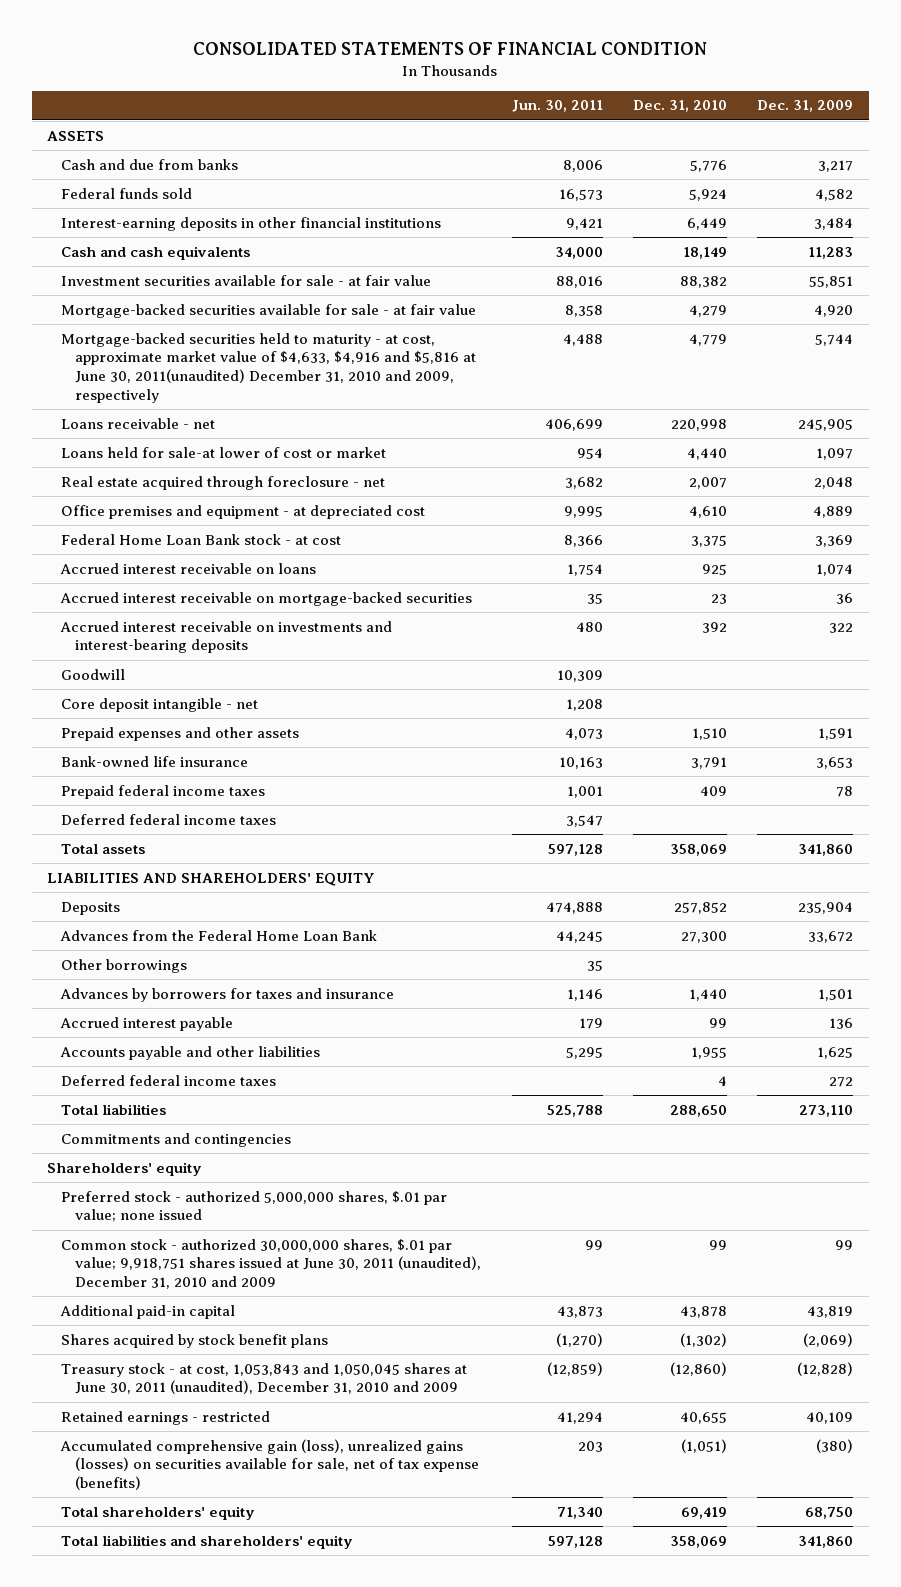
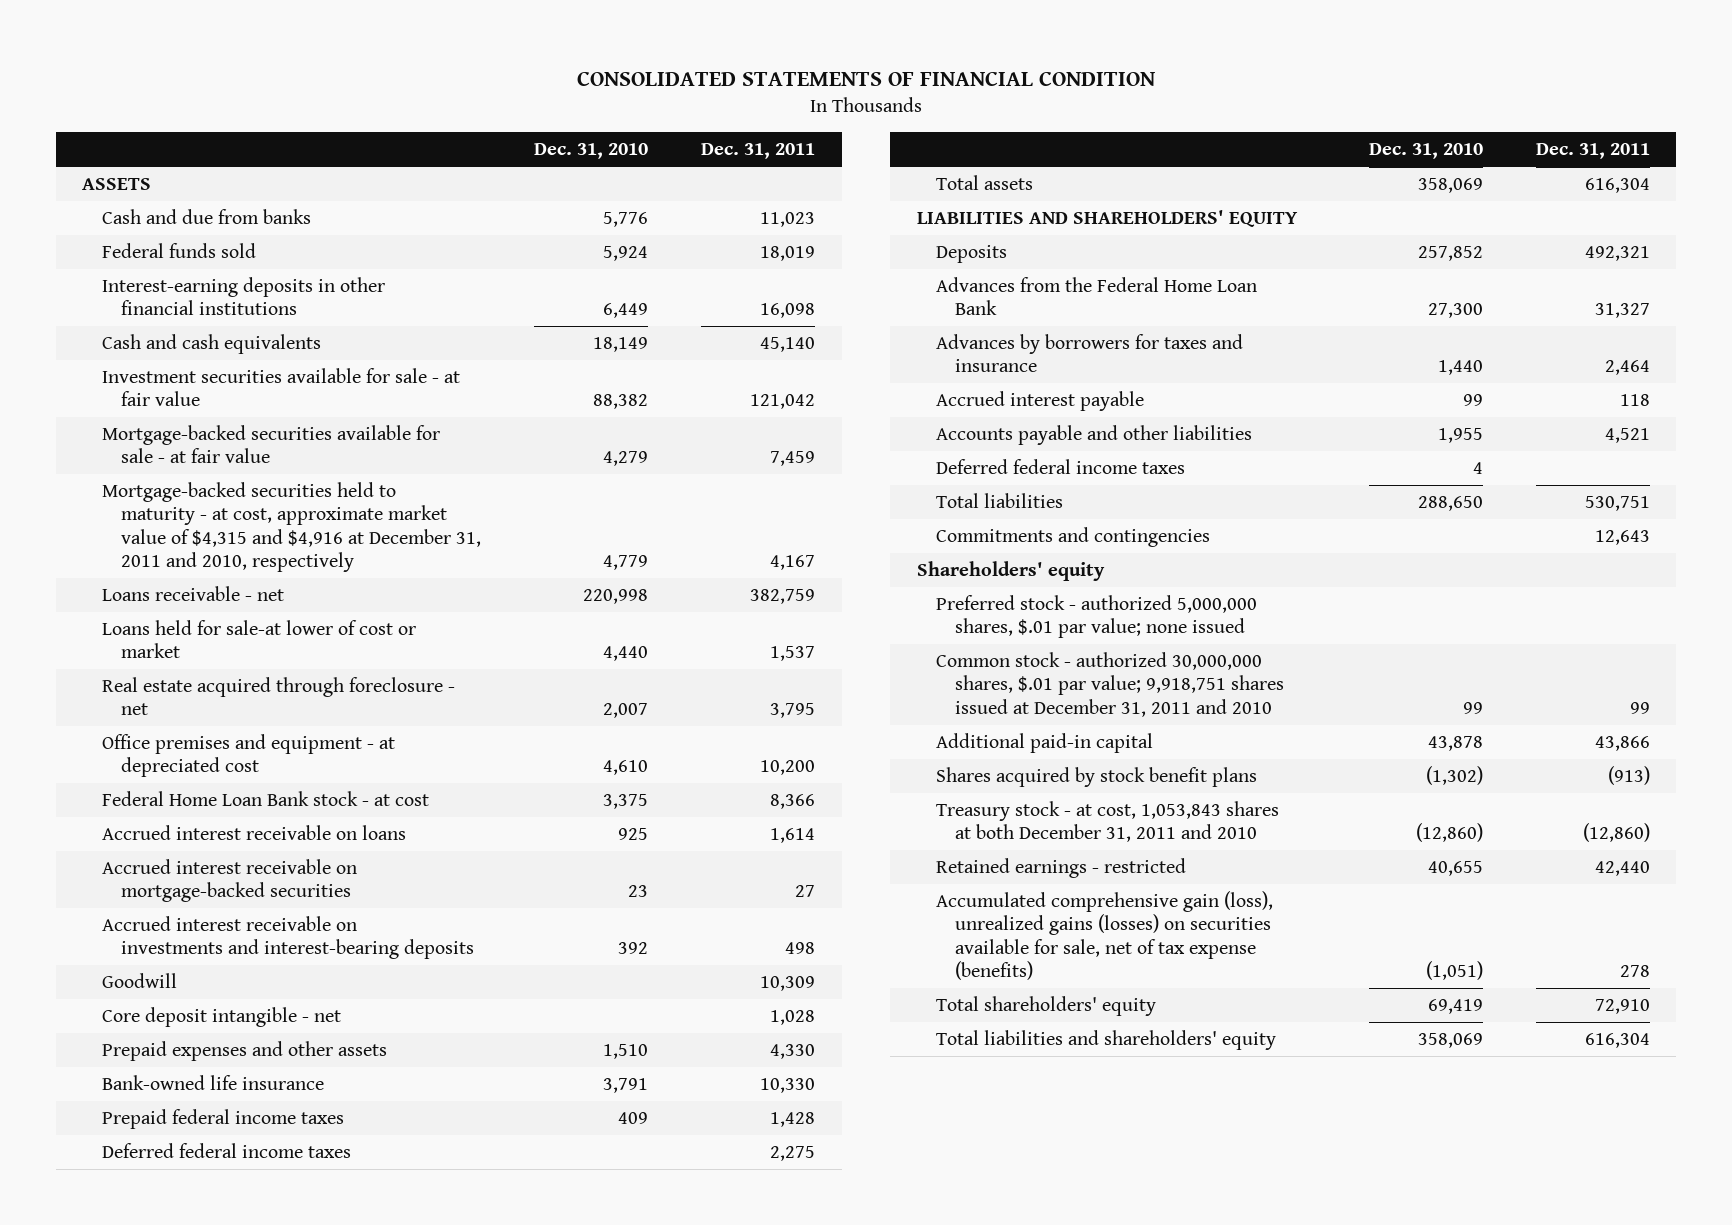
[511,100,603,113] Jun. 30, 2011 -> none
[757,100,854,113] Dec. 31, 2009 -> none
none -> [701,143,816,160] Dec. 31, 2011
[61,332,477,403] Mortgage-backed securities held to maturity - at cost, approximate market value of $4,633, $4,916 and $5,816 at June 30, 2011(unaudited) December 31, 2010 and 2009, respectively -> [101,482,481,572] Mortgage-backed securities held to maturity - at cost, approximate market value of $4,315 and $4,916 at December 31, 2011 and 2010, respectively
[61,958,188,973] Other borrowings -> none
[61,1238,482,1289] Common stock - authorized 30,000,000 shares, $.01 par value; 9,918,751 shares issued at June 30, 2011 (unaudited), December 31, 2010 and 2009 -> [936,652,1285,717] Common stock - authorized 30,000,000 shares, $.01 par value; 9,918,751 shares issued at December 31, 2011 and 2010
[61,1362,468,1395] Treasury stock - at cost, 1,053,843 and 1,050,045 shares at June 30, 2011 (unaudited), December 31, 2010 and 2009 -> [936,801,1280,843] Treasury stock - at cost, 1,053,843 shares at both December 31, 2011 and 2010

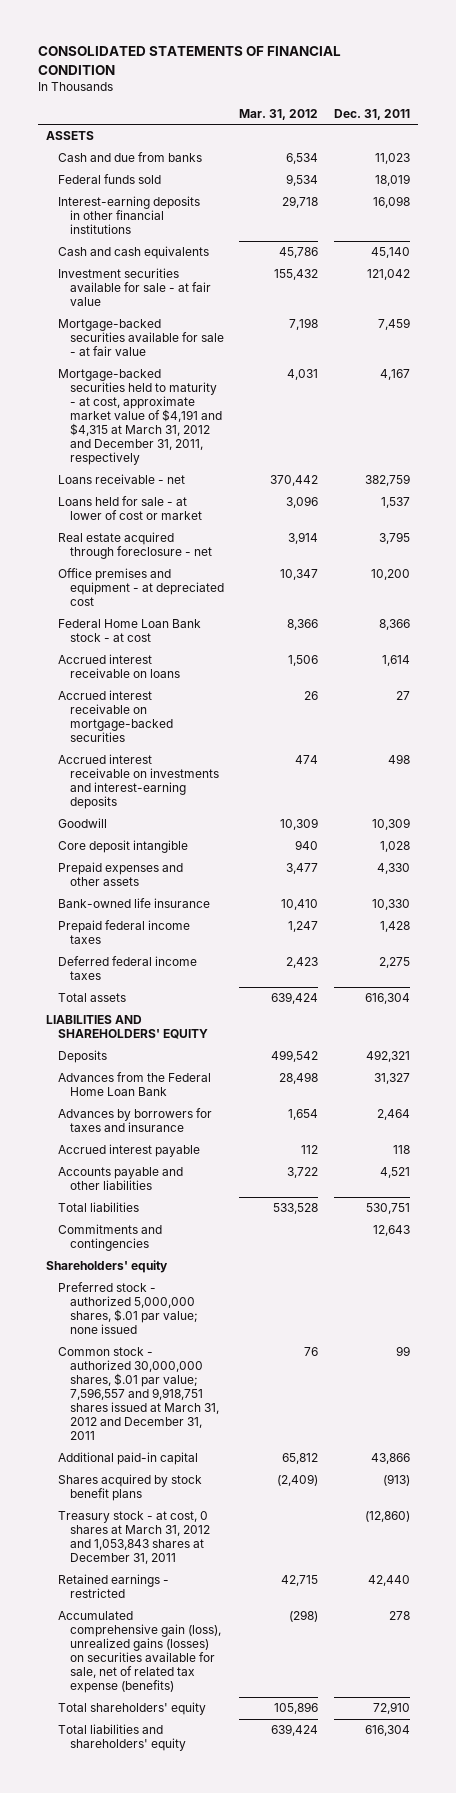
[533,143,648,160] Dec. 31, 2010 -> none
none -> [239,109,319,121] Mar. 31, 2012
[101,482,481,572] Mortgage-backed securities held to maturity - at cost, approximate market value of $4,315 and $4,916 at December 31, 2011 and 2010, respectively -> [57,369,222,466] Mortgage-backed securities held to maturity - at cost, approximate market value of $4,191 and $4,315 at March 31, 2012 and December 31, 2011, respectively
[101,620,416,659] Loans held for sale-at lower of cost or market -> [57,496,202,521] Loans held for sale - at lower of cost or market
[101,916,474,960] Accrued interest receivable on investments and interest-bearing deposits -> [57,754,219,810] Accrued interest receivable on investments and interest-earning deposits
[101,1007,341,1028] Core deposit intangible - net -> [57,840,188,854] Core deposit intangible
[936,459,1186,475] Deferred federal income taxes -> none
[936,652,1285,717] Common stock - authorized 30,000,000 shares, $.01 par value; 9,918,751 shares issued at December 31, 2011 and 2010 -> [57,1347,219,1441] Common stock - authorized 30,000,000 shares, $.01 par value; 7,596,557 and 9,918,751 shares issued at March 31, 2012 and December 31, 2011
[936,801,1280,843] Treasury stock - at cost, 1,053,843 shares at both December 31, 2011 and 2010 -> [57,1511,210,1565] Treasury stock - at cost, 0 shares at March 31, 2012 and 1,053,843 shares at December 31, 2011
[936,891,1274,980] Accumulated comprehensive gain (loss), unrealized gains (losses) on securities available for sale, net of tax expense (benefits) -> [57,1611,221,1694] Accumulated comprehensive gain (loss), unrealized gains (losses) on securities available for sale, net of related tax expense (benefits)

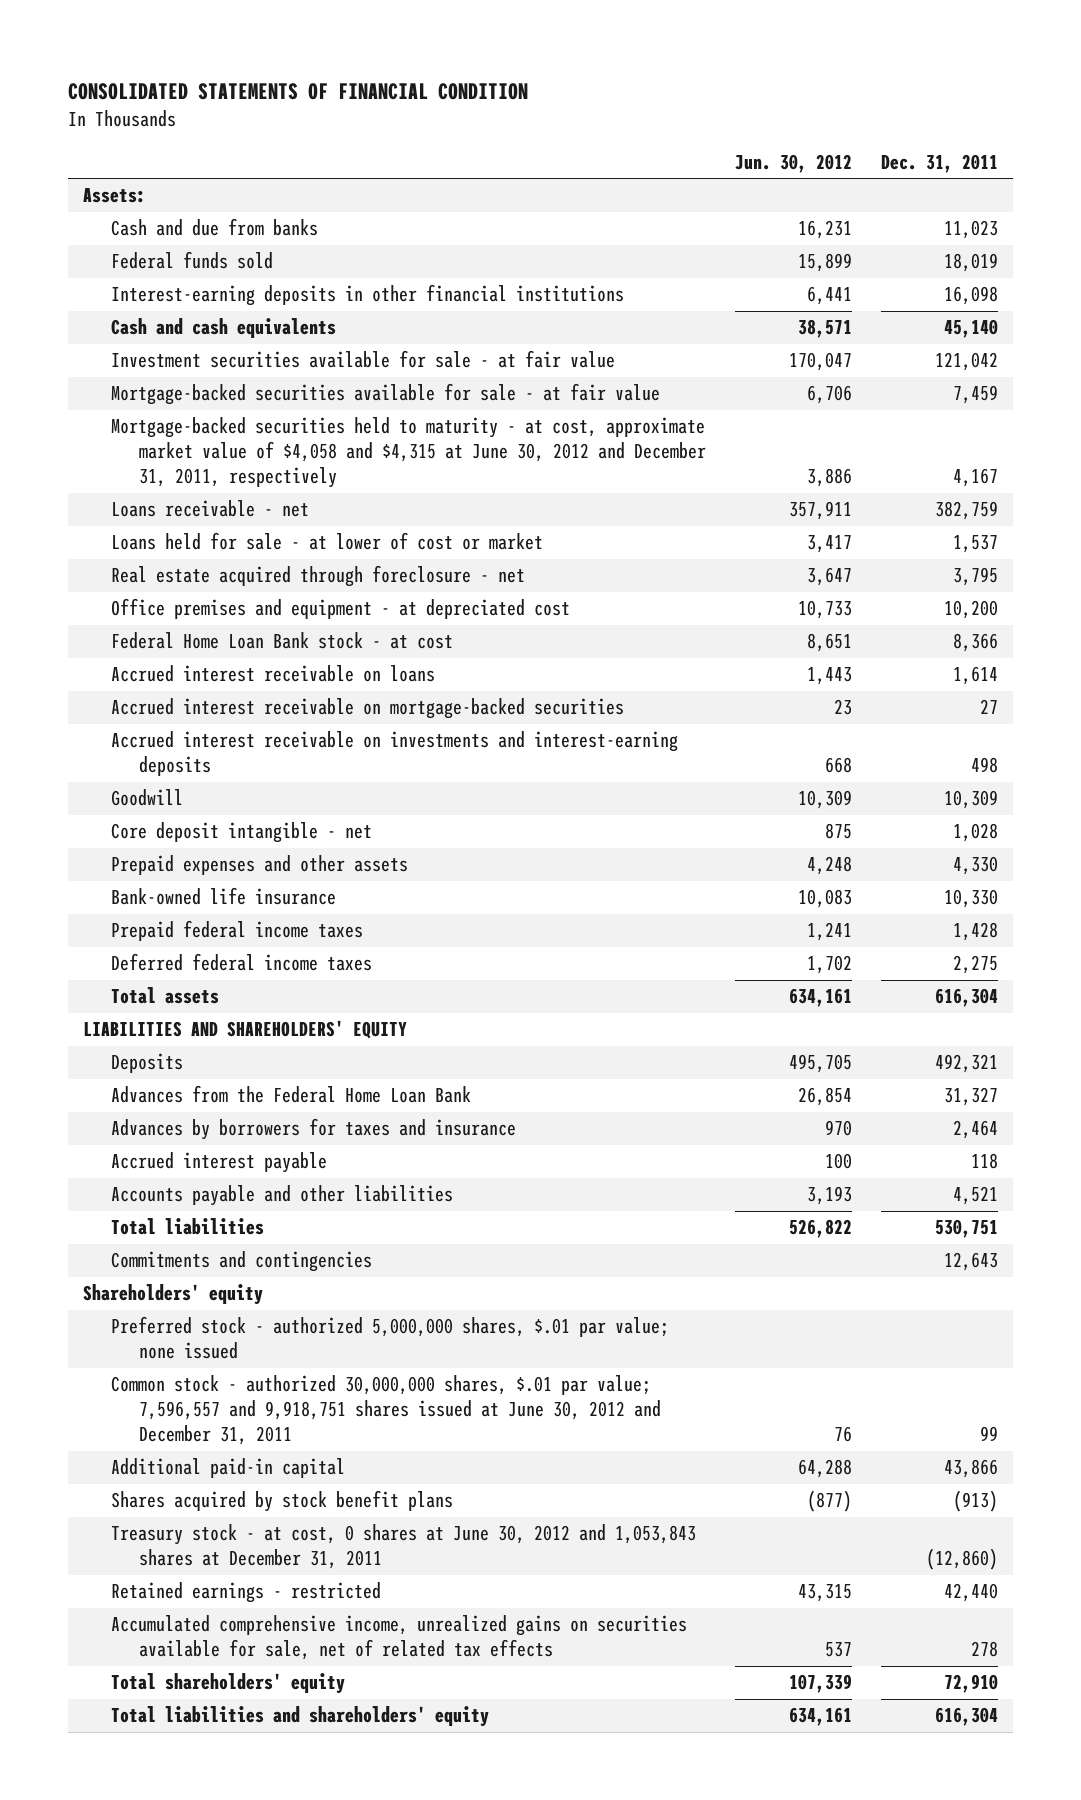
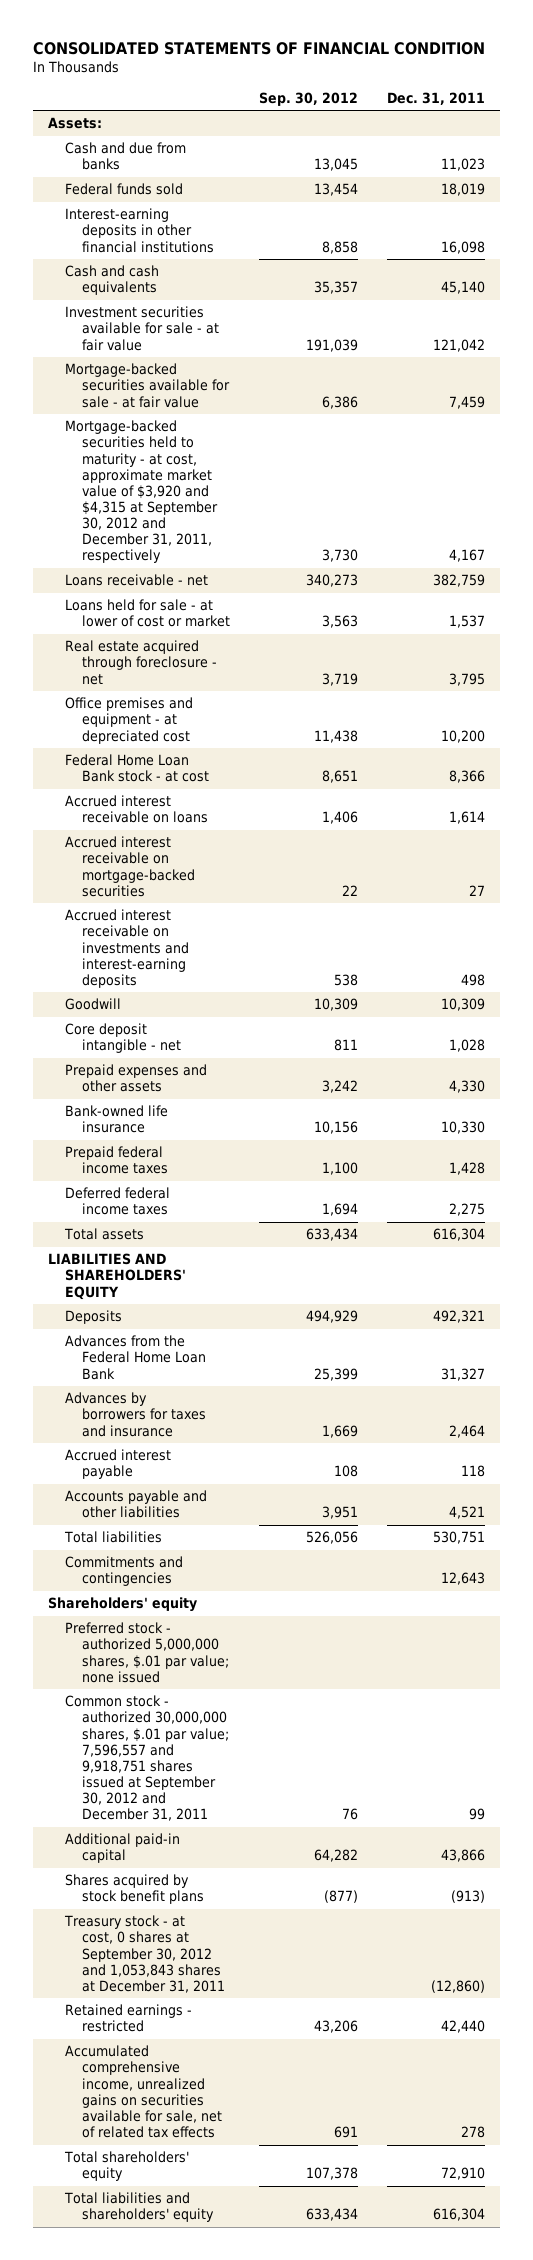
[735,153,853,173] Jun. 30, 2012 -> none
none -> [258,91,358,106] Sep. 30, 2012
[111,417,707,488] Mortgage-backed securities held to maturity - at cost, approximate market value of $4,058 and $4,315 at June 30, 2012 and December 31, 2011, respectively -> [64,420,218,564] Mortgage-backed securities held to maturity - at cost, approximate market value of $3,920 and $4,315 at September 30, 2012 and December 31, 2011, respectively
[111,1375,662,1445] Common stock - authorized 30,000,000 shares, $.01 par value; 7,596,557 and 9,918,751 shares issued at June 30, 2012 and December 31, 2011 -> [64,1695,229,1822] Common stock - authorized 30,000,000 shares, $.01 par value; 7,596,557 and 9,918,751 shares issued at September 30, 2012 and December 31, 2011
[111,1524,697,1570] Treasury stock - at cost, 0 shares at June 30, 2012 and 1,053,843 shares at December 31, 2011 -> [63,1915,225,1993] Treasury stock - at cost, 0 shares at September 30, 2012 and 1,053,843 shares at December 31, 2011

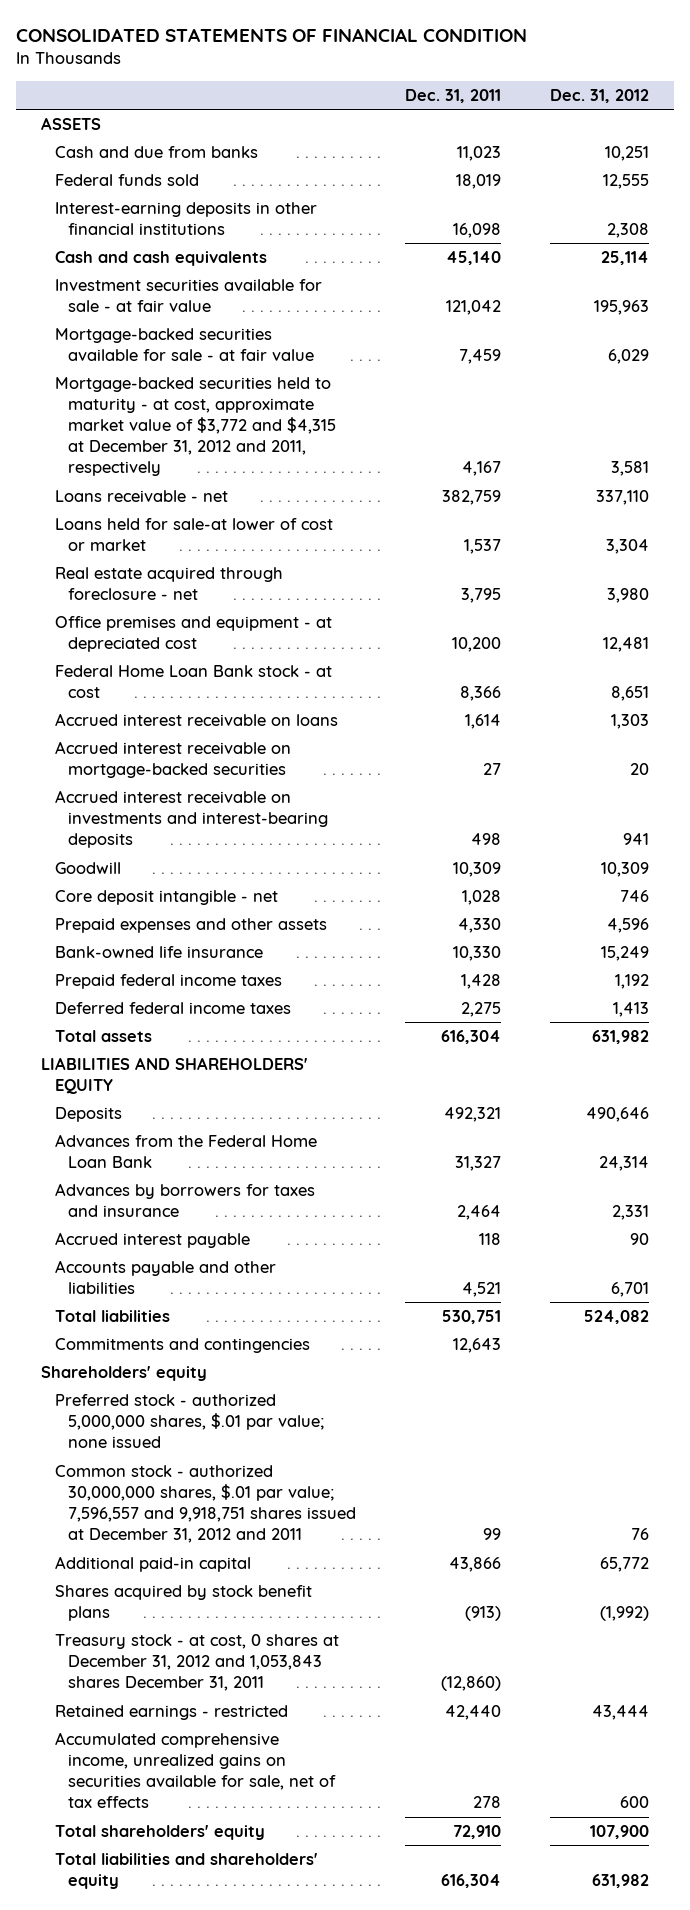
[258,91,358,106] Sep. 30, 2012 -> none
none -> [550,89,650,104] Dec. 31, 2012
[47,117,102,130] Assets: -> [40,117,101,131] ASSETS
[64,420,218,564] Mortgage-backed securities held to maturity - at cost, approximate market value of $3,920 and $4,315 at September 30, 2012 and December 31, 2011, respectively -> [54,377,337,477] Mortgage-backed securities held to maturity - at cost, approximate market value of $3,772 and $4,315 at December 31, 2012 and 2011, respectively
[64,599,230,628] Loans held for sale - at lower of cost or market -> [54,518,333,552] Loans held for sale-at lower of cost or market
[64,909,189,988] Accrued interest receivable on investments and interest-earning deposits -> [54,790,329,849] Accrued interest receivable on investments and interest-bearing deposits
[64,1695,229,1822] Common stock - authorized 30,000,000 shares, $.01 par value; 7,596,557 and 9,918,751 shares issued at September 30, 2012 and December 31, 2011 -> [54,1465,357,1544] Common stock - authorized 30,000,000 shares, $.01 par value; 7,596,557 and 9,918,751 shares issued at December 31, 2012 and 2011
[63,1915,225,1993] Treasury stock - at cost, 0 shares at September 30, 2012 and 1,053,843 shares at December 31, 2011 -> [54,1634,339,1692] Treasury stock - at cost, 0 shares at December 31, 2012 and 1,053,843 shares December 31, 2011
[64,2045,222,2139] Accumulated comprehensive income, unrealized gains on securities available for sale, net of related tax effects -> [54,1732,337,1809] Accumulated comprehensive income, unrealized gains on securities available for sale, net of tax effects

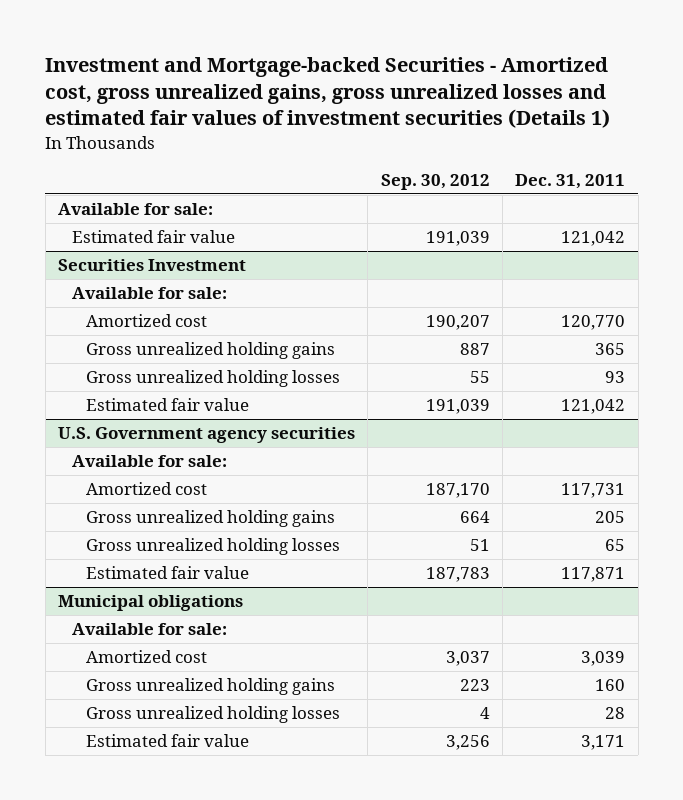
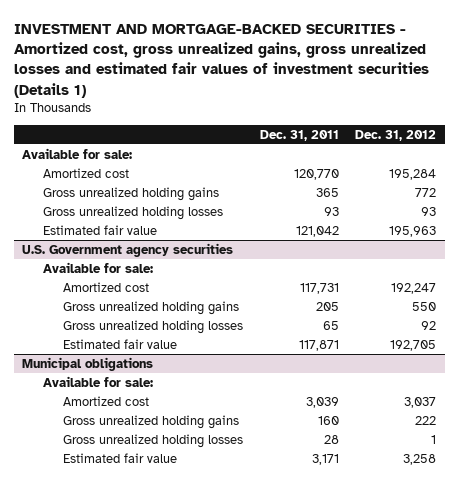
[45,56,611,129] Investment and Mortgage-backed Securities - Amortized cost, gross unrealized gains, gross unrealized losses and estimated fair values of investment securities (Details 1) -> [14,24,430,98] INVESTMENT AND MORTGAGE-BACKED SECURITIES - Amortized cost, gross unrealized gains, gross unrealized losses and estimated fair values of investment securities (Details 1)
[380,174,490,191] Sep. 30, 2012 -> none
none -> [355,129,437,141] Dec. 31, 2012
[71,230,235,244] Estimated fair value -> none
[58,259,247,272] Securities Investment -> none
[71,287,227,300] Available for sale: -> none

